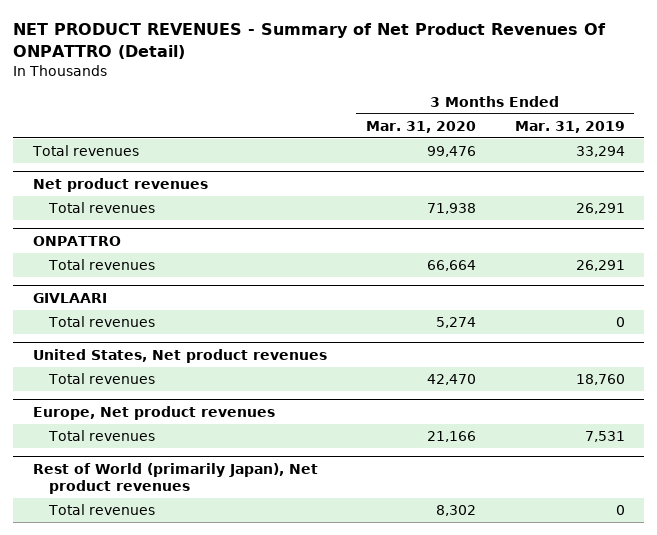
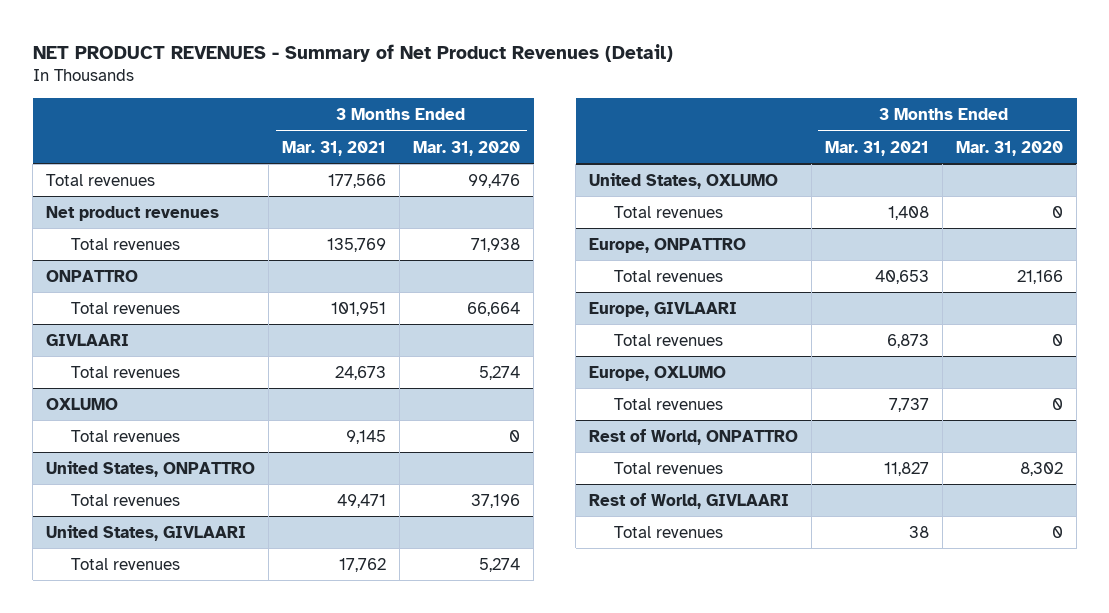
[13,23,607,59] NET PRODUCT REVENUES - Summary of Net Product Revenues Of ONPATTRO (Detail) -> [32,43,673,62] NET PRODUCT REVENUES - Summary of Net Product Revenues (Detail)
[514,120,625,133] Mar. 31, 2019 -> none
none -> [282,140,387,156] Mar. 31, 2021
[32,348,327,363] United States, Net product revenues -> none
[32,405,275,420] Europe, Net product revenues -> none
none -> [46,397,119,410] OXLUMO
[426,374,476,386] 42,470 -> [509,429,521,442] 0
none -> [46,460,256,477] United States, ONPATTRO
none -> [70,493,180,506] Total revenues
none -> [46,524,247,541] United States, GIVLAARI
none -> [70,557,180,570] Total revenues
none -> [589,172,779,189] United States, OXLUMO
none -> [613,205,723,218] Total revenues
none -> [589,237,747,253] Europe, ONPATTRO
[32,462,318,495] Rest of World (primarily Japan), Net product revenues -> none
none -> [589,301,738,317] Europe, GIVLAARI
none -> [613,333,723,346] Total revenues
none -> [589,365,727,381] Europe, OXLUMO
none -> [613,397,723,410] Total revenues
none -> [589,428,799,445] Rest of World, ONPATTRO
none -> [589,492,790,509] Rest of World, GIVLAARI
none -> [613,525,723,538] Total revenues

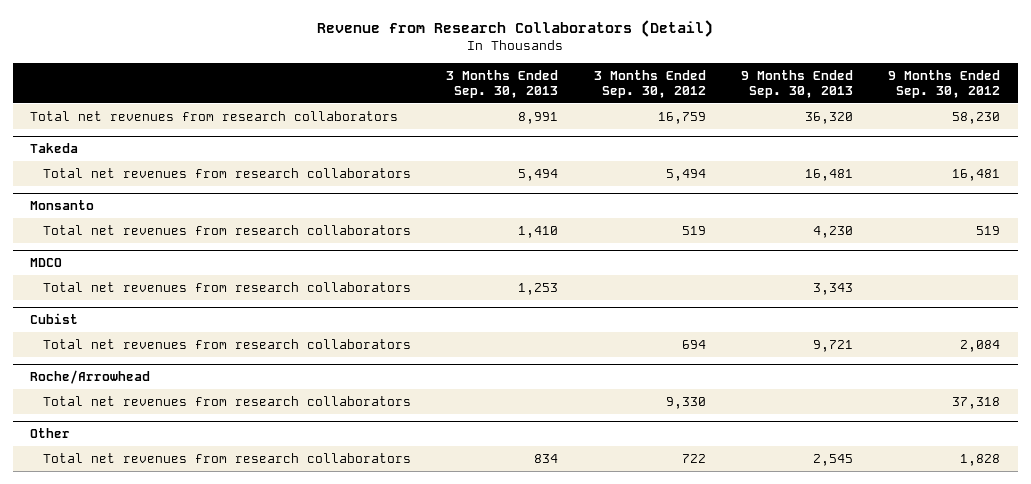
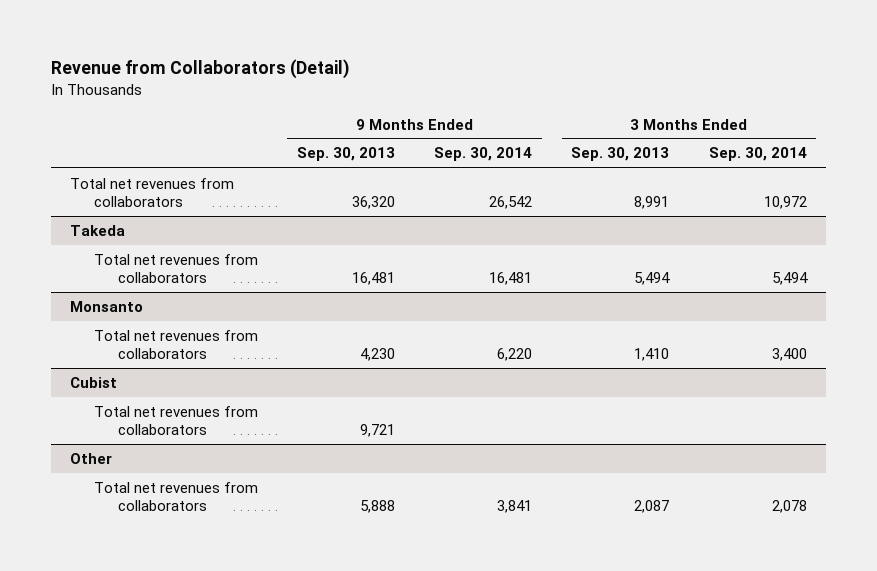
[317,19,714,37] Revenue from Research Collaborators (Detail) -> [50,59,349,80] Revenue from Collaborators (Detail)
[593,69,706,98] 3 Months Ended Sep. 30, 2012 -> none
[888,69,1001,98] 9 Months Ended Sep. 30, 2012 -> none
none -> [434,147,533,162] Sep. 30, 2014
none -> [708,147,807,162] Sep. 30, 2014
[30,110,399,121] Total net revenues from research collaborators -> [70,177,235,208] Total net revenues from collaborators
[42,167,411,178] Total net revenues from research collaborators -> [94,253,259,284] Total net revenues from collaborators
[30,258,63,268] MDCO -> none
[42,281,411,292] Total net revenues from research collaborators -> none
[42,224,411,235] Total net revenues from research collaborators -> [94,329,259,360] Total net revenues from collaborators
[30,370,151,385] Roche/Arrowhead -> none
[42,395,411,406] Total net revenues from research collaborators -> none
[42,338,411,349] Total net revenues from research collaborators -> [94,405,259,436] Total net revenues from collaborators
[42,452,411,463] Total net revenues from research collaborators -> [94,481,259,512] Total net revenues from collaborators
[534,453,559,463] 834 -> [634,500,670,514] 2,087
[812,453,853,466] 2,545 -> [360,500,396,514] 5,888

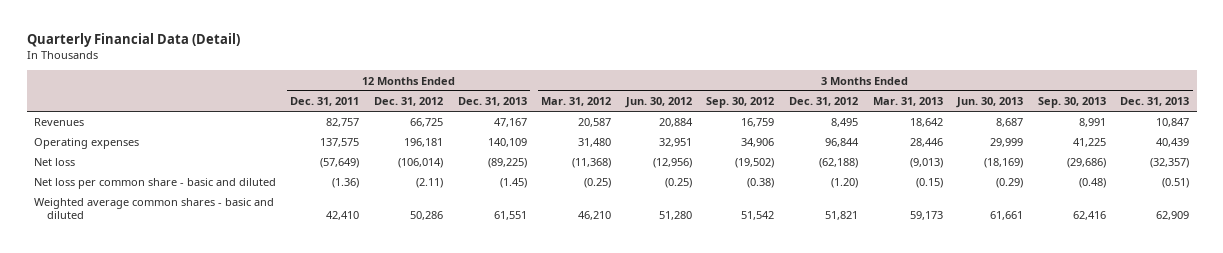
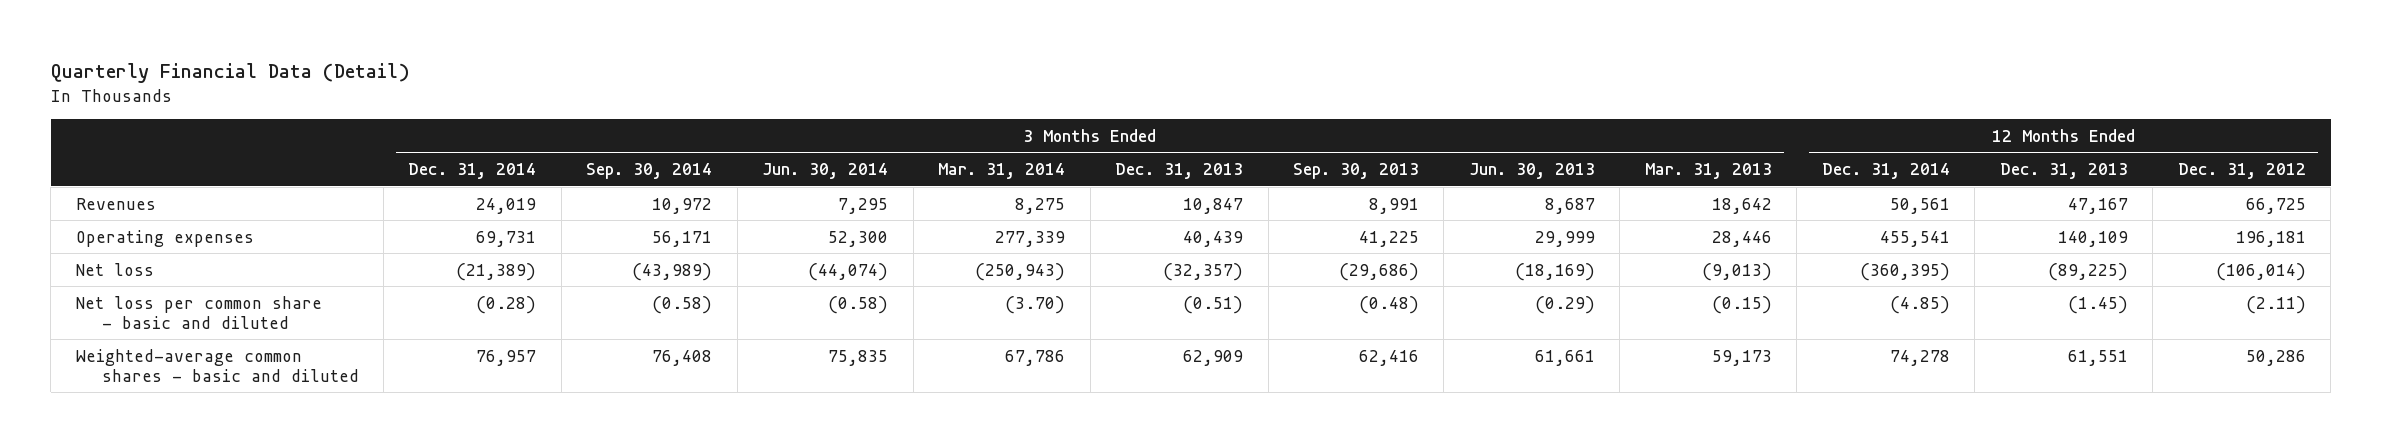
[290,96,360,106] Dec. 31, 2011 -> none
[541,96,612,106] Mar. 31, 2012 -> none
[624,96,692,108] Jun. 30, 2012 -> none
[706,96,775,108] Sep. 30, 2012 -> none
[789,96,859,106] Dec. 31, 2012 -> none
none -> [408,162,537,179] Dec. 31, 2014
none -> [586,162,713,179] Sep. 30, 2014
none -> [762,162,889,179] Jun. 30, 2014
none -> [938,162,1066,179] Mar. 31, 2014
none -> [1821,162,1950,179] Dec. 31, 2014
[33,198,274,220] Weighted average common shares - basic and diluted -> [75,348,359,382] Weighted-average common shares - basic and diluted

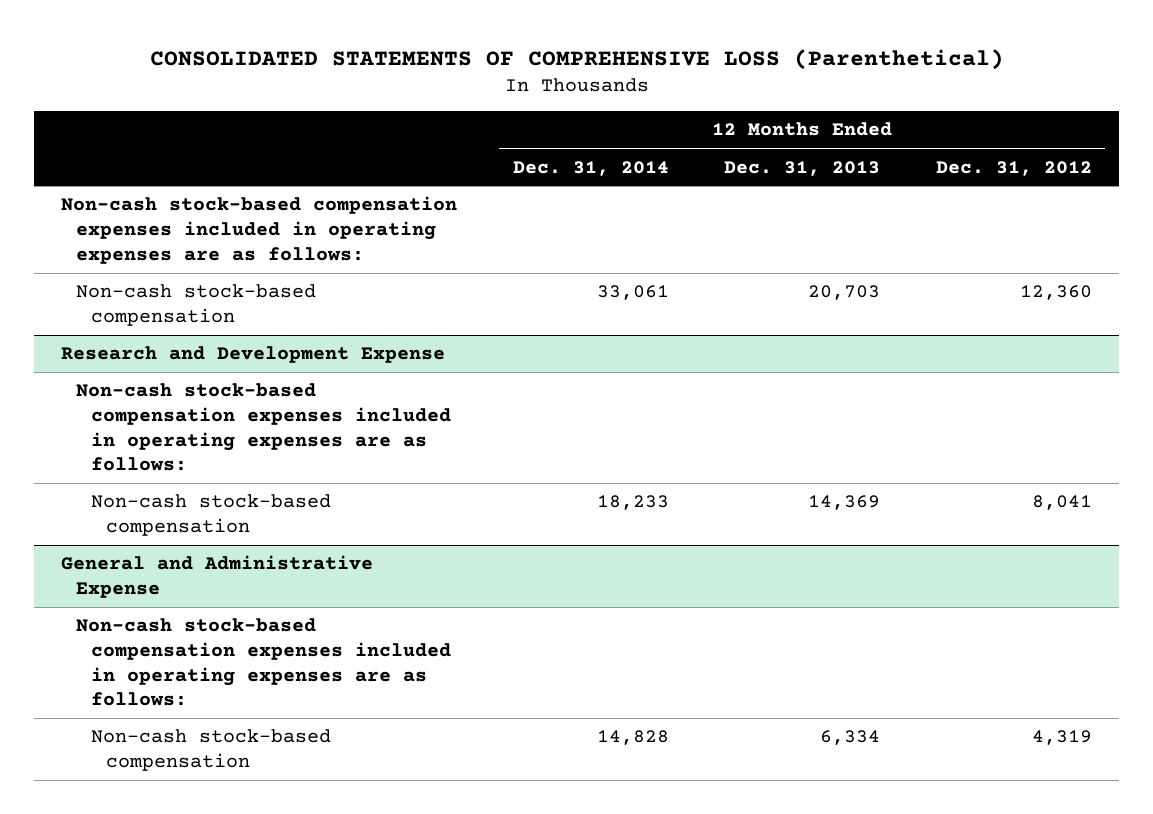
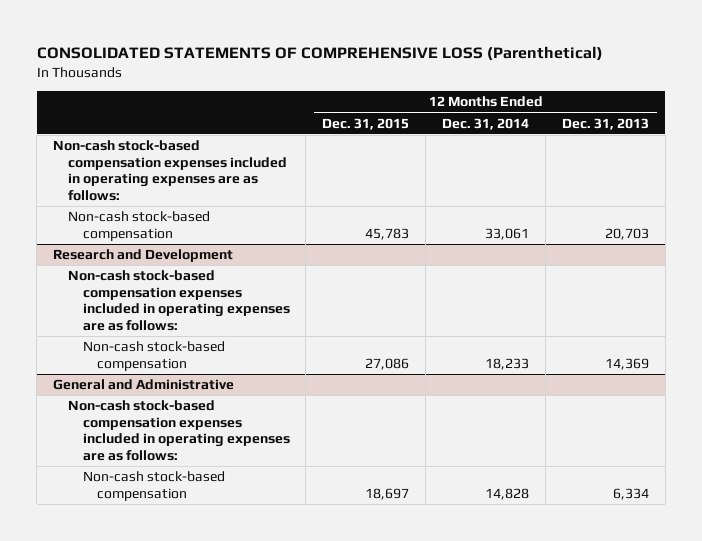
[935,160,1092,176] Dec. 31, 2012 -> none
none -> [322,117,410,130] Dec. 31, 2015
[61,346,446,364] Research and Development Expense -> [53,249,234,263] Research and Development
[61,555,374,599] General and Administrative Expense -> [53,379,235,391] General and Administrative

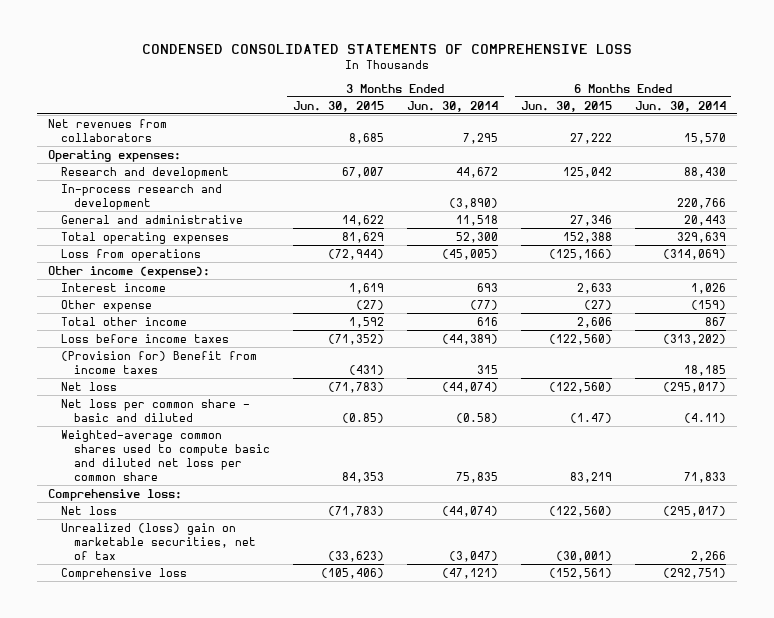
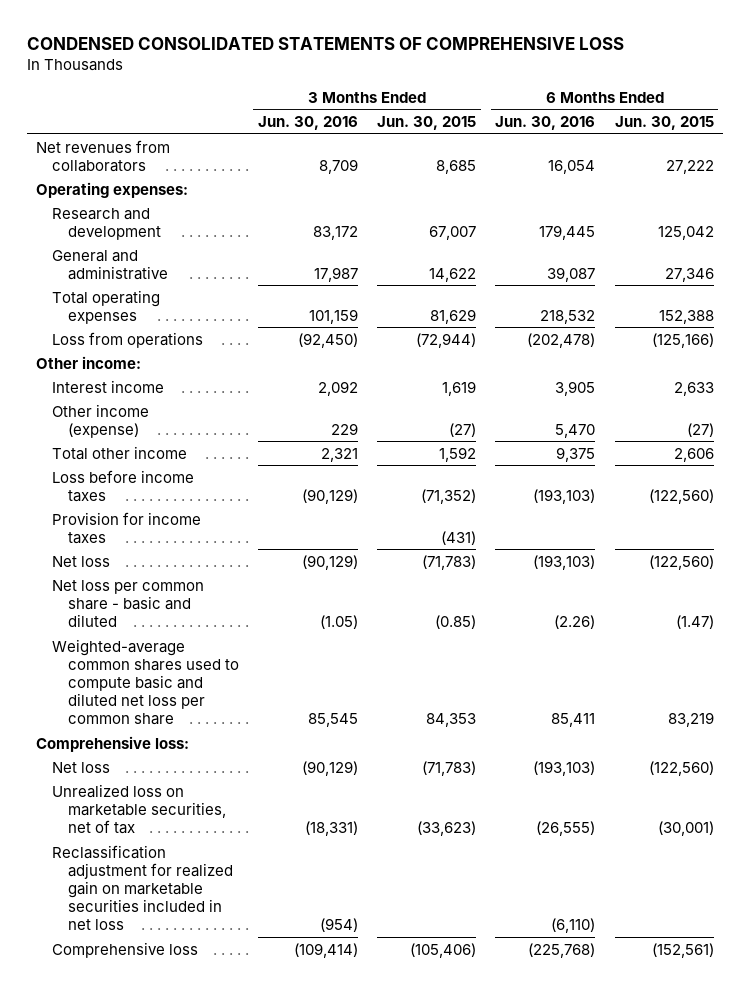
[406,100,498,112] Jun. 30, 2014 -> none
[634,100,726,112] Jun. 30, 2014 -> none
none -> [258,116,359,131] Jun. 30, 2016
none -> [495,116,596,131] Jun. 30, 2016
[61,183,223,210] In-process research and development -> none
[48,265,211,278] Other income (expense): -> [36,355,142,369] Other income:
[61,299,153,312] Other expense -> [52,403,150,438] Other income (expense)
[61,350,258,374] (Provision for) Benefit from income taxes -> [52,511,202,544] Provision for income taxes
[61,522,257,560] Unrealized (loss) gain on marketable securities, net of tax -> [52,783,227,834] Unrealized loss on marketable securities, net of tax
none -> [52,844,234,931] Reclassification adjustment for realized gain on marketable securities included in net loss

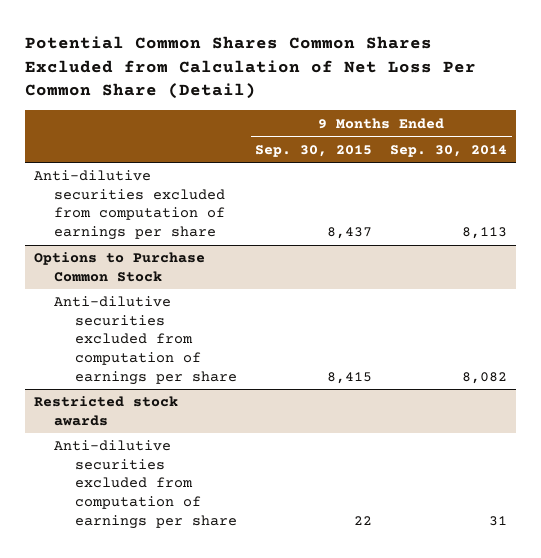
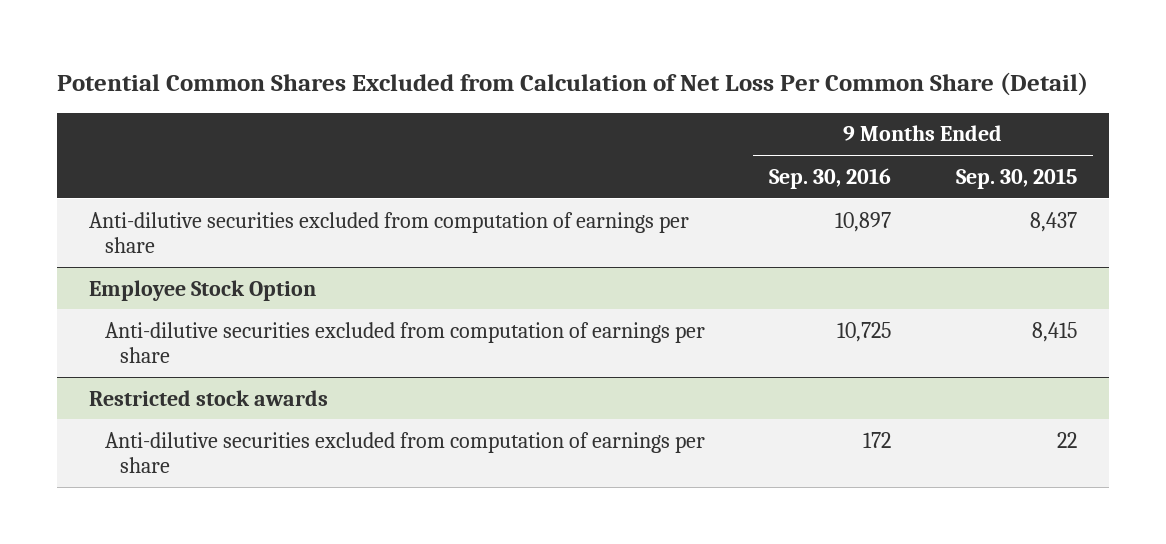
[24,36,476,100] Potential Common Shares Common Shares Excluded from Calculation of Net Loss Per Common Share (Detail) -> [57,71,1089,96] Potential Common Shares Excluded from Calculation of Net Loss Per Common Share (Detail)
[390,144,508,157] Sep. 30, 2014 -> none
none -> [769,167,892,189] Sep. 30, 2016
[33,252,205,282] Options to Purchase Common Stock -> [89,279,317,301] Employee Stock Option

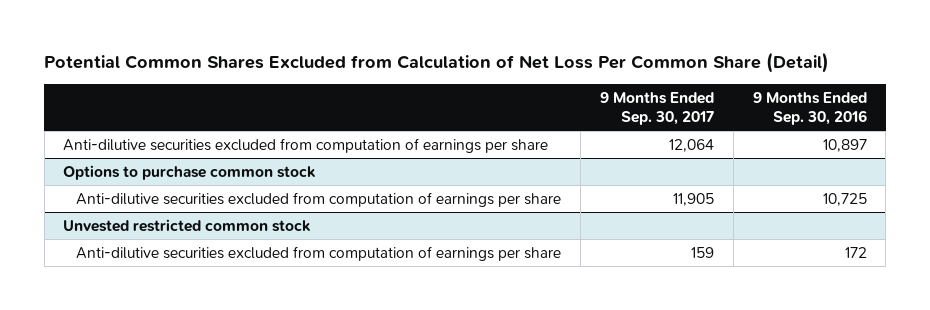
[955,167,1077,189] Sep. 30, 2015 -> none
none -> [599,91,714,126] 9 Months Ended Sep. 30, 2017
[89,279,317,301] Employee Stock Option -> [63,164,317,180] Options to purchase common stock
[89,389,329,406] Restricted stock awards -> [63,218,312,232] Unvested restricted common stock

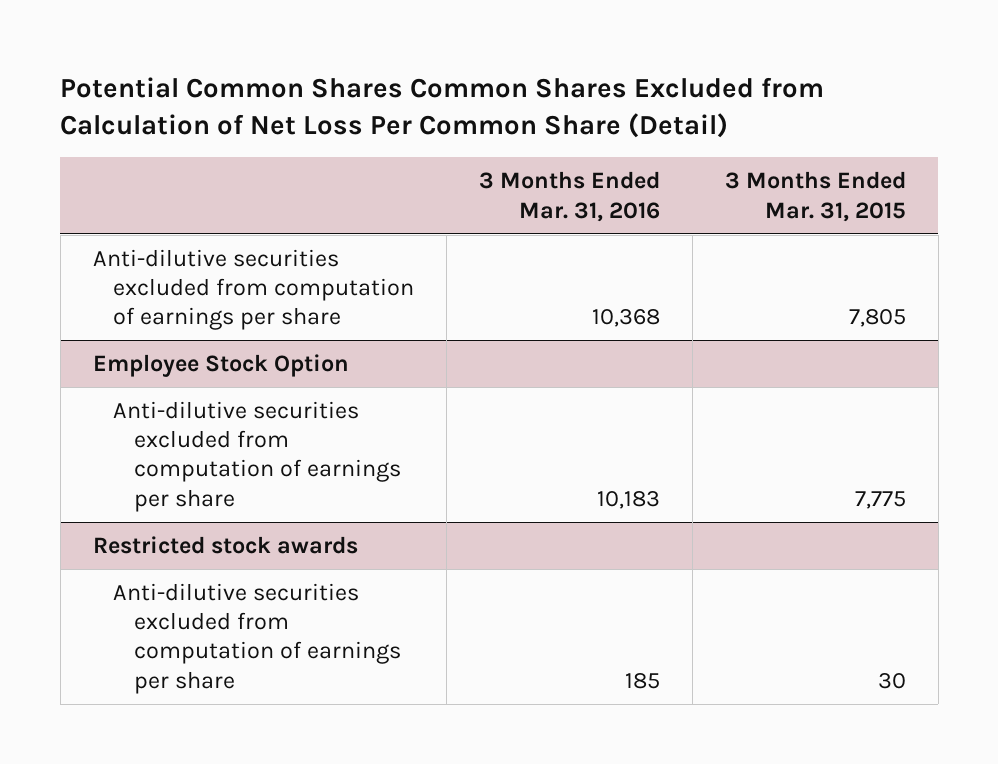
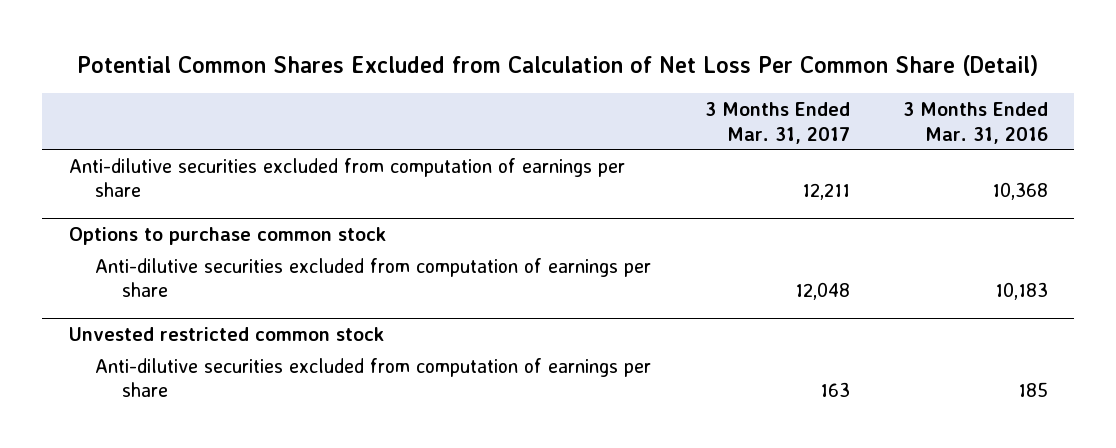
[60,76,825,138] Potential Common Shares Common Shares Excluded from Calculation of Net Loss Per Common Share (Detail) -> [77,55,1039,77] Potential Common Shares Excluded from Calculation of Net Loss Per Common Share (Detail)
[724,171,906,222] 3 Months Ended Mar. 31, 2015 -> none
none -> [704,101,850,144] 3 Months Ended Mar. 31, 2017
[92,353,349,377] Employee Stock Option -> [68,226,386,245] Options to purchase common stock
[92,535,358,554] Restricted stock awards -> [68,326,384,341] Unvested restricted common stock

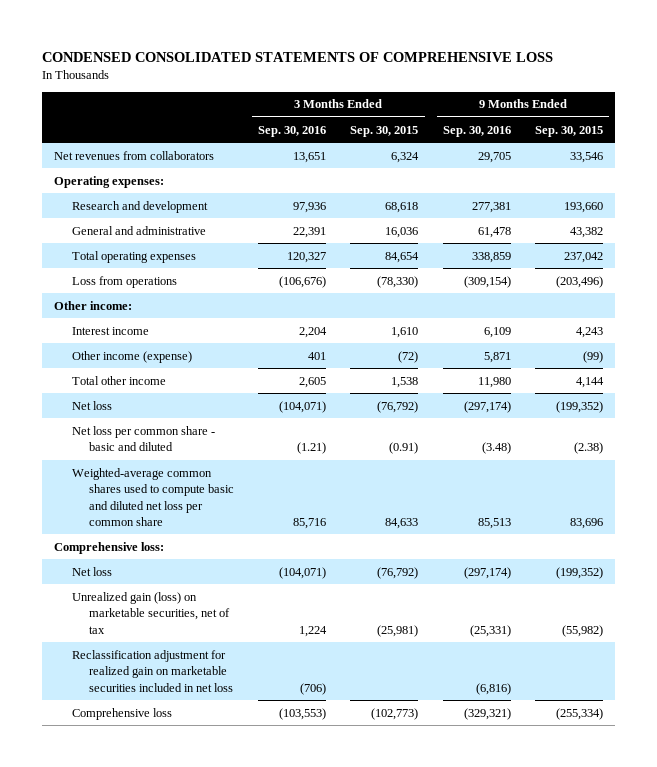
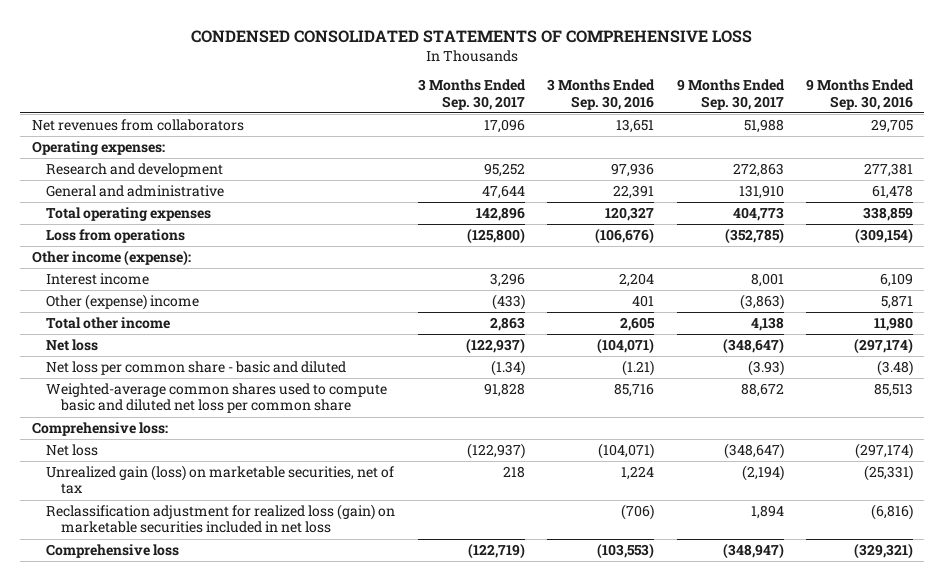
[350,125,419,137] Sep. 30, 2015 -> none
[534,125,603,137] Sep. 30, 2015 -> none
none -> [417,79,526,110] 3 Months Ended Sep. 30, 2017
none -> [676,79,785,110] 9 Months Ended Sep. 30, 2017
[54,300,133,310] Other income: -> [31,250,191,267] Other income (expense):
[71,350,192,363] Other income (expense) -> [46,294,200,311] Other (expense) income
[71,649,234,692] Reclassification adjustment for realized gain on marketable securities included in net loss -> [46,504,396,534] Reclassification adjustment for realized loss (gain) on marketable securities included in net loss

